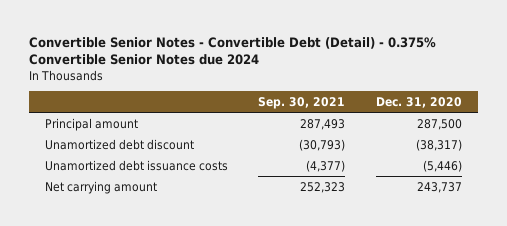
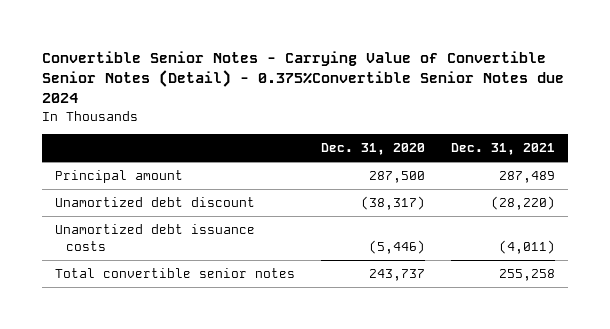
[29,36,437,66] Convertible Senior Notes - Convertible Debt (Detail) - 0.375% Convertible Senior Notes due 2024 -> [42,50,565,104] Convertible Senior Notes - Carrying Value of Convertible Senior Notes (Detail) - 0.375%Convertible Senior Notes due 2024
[258,96,346,109] Sep. 30, 2021 -> none
none -> [450,143,555,156] Dec. 31, 2021
[44,180,157,194] Net carrying amount -> [55,267,296,278] Total convertible senior notes

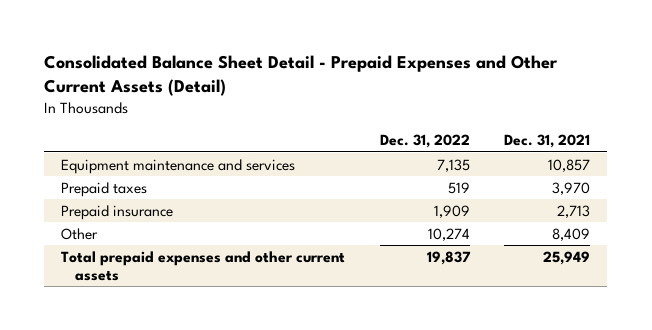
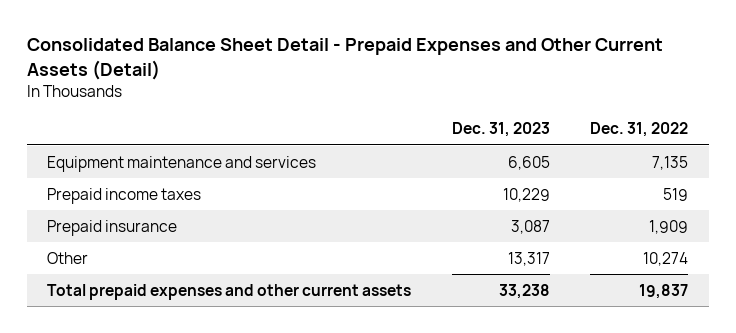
[504,134,591,149] Dec. 31, 2021 -> none
none -> [451,122,550,138] Dec. 31, 2023
[61,181,148,197] Prepaid taxes -> [47,187,202,204] Prepaid income taxes

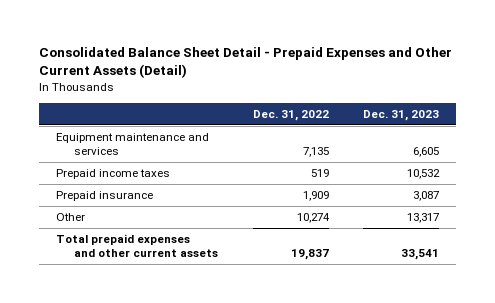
[502,187,550,202] 10,229 -> [407,169,441,180] 10,532
[498,283,550,299] 33,238 -> [401,249,440,261] 33,541

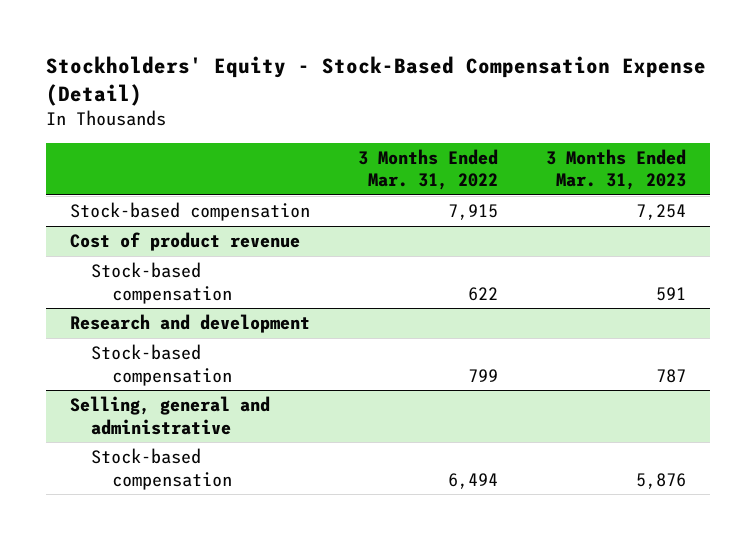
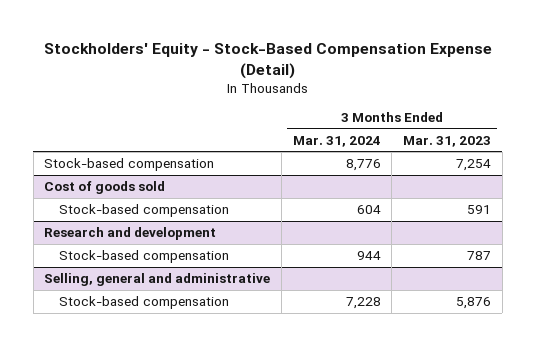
[357,148,498,191] 3 Months Ended Mar. 31, 2022 -> none
none -> [292,135,381,147] Mar. 31, 2024
[69,232,300,252] Cost of product revenue -> [44,181,166,195] Cost of goods sold

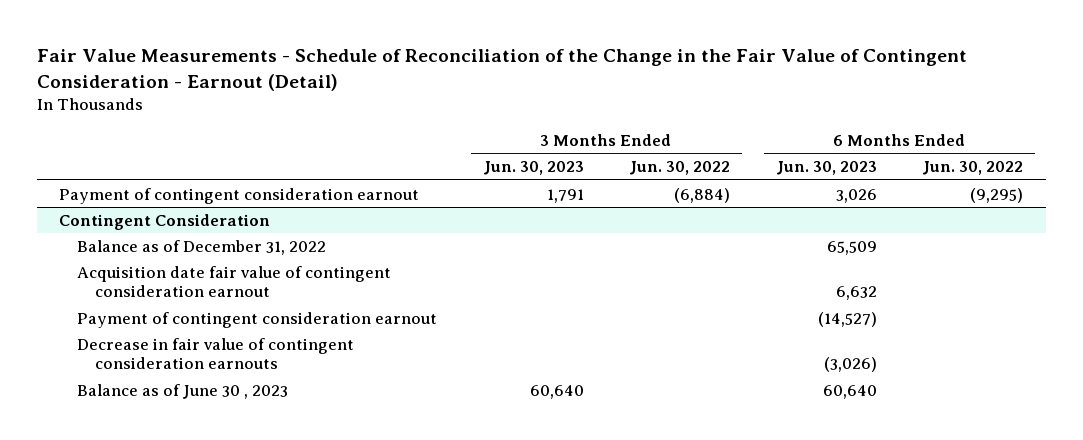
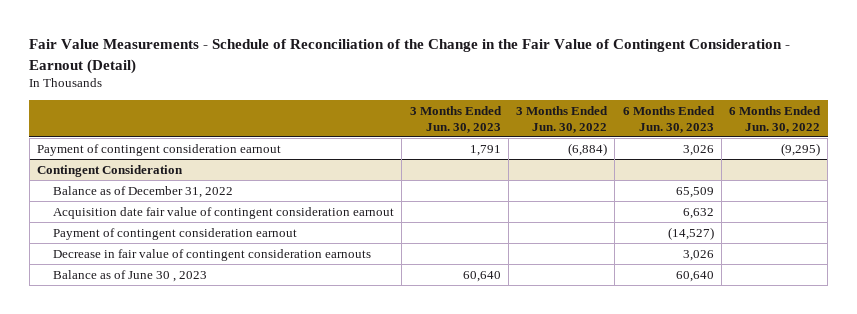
[823,357,877,373] (3,026) -> [682,249,714,261] 3,026

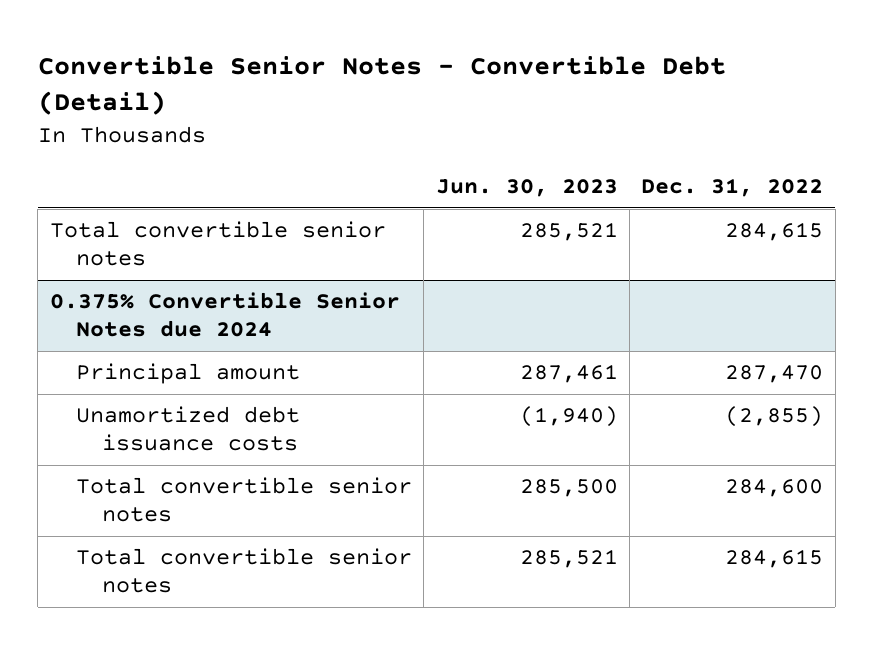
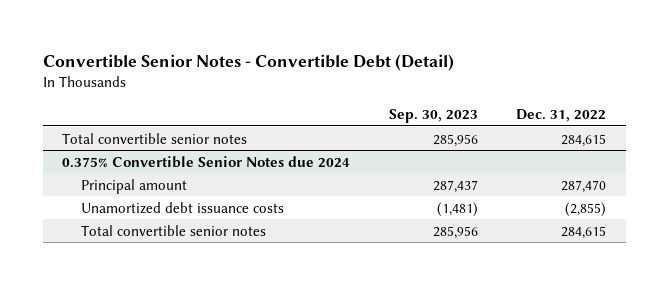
[435,179,618,198] Jun. 30, 2023 -> none
none -> [388,108,478,123] Sep. 30, 2023
[76,477,413,523] Total convertible senior notes -> none

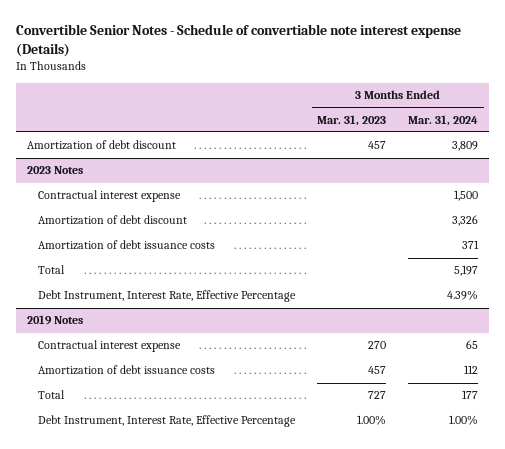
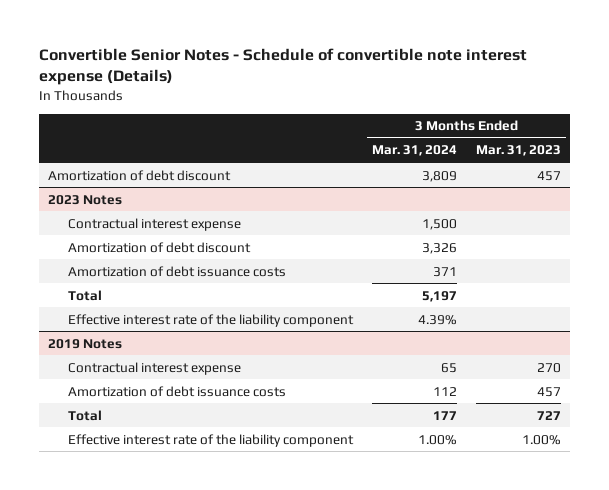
[16,24,462,57] Convertible Senior Notes - Schedule of convertiable note interest expense (Details) -> [38,47,527,86] Convertible Senior Notes - Schedule of convertible note interest expense (Details)
[38,290,297,303] Debt Instrument, Interest Rate, Effective Percentage -> [68,313,355,327] Effective interest rate of the liability component
[38,415,297,428] Debt Instrument, Interest Rate, Effective Percentage -> [68,433,355,447] Effective interest rate of the liability component

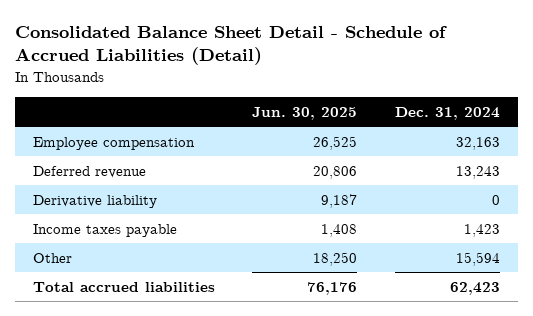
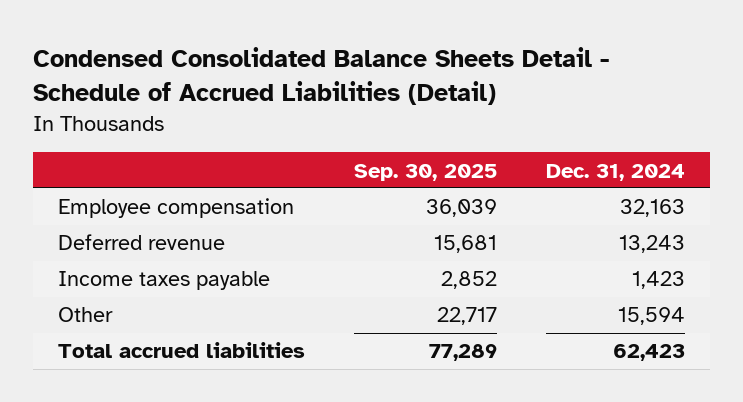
[14,26,447,66] Consolidated Balance Sheet Detail - Schedule of Accrued Liabilities (Detail) -> [33,47,610,106] Condensed Consolidated Balance Sheets Detail - Schedule of Accrued Liabilities (Detail)
[252,106,358,120] Jun. 30, 2025 -> none
none -> [353,163,497,181] Sep. 30, 2025
[33,194,158,208] Derivative liability -> none

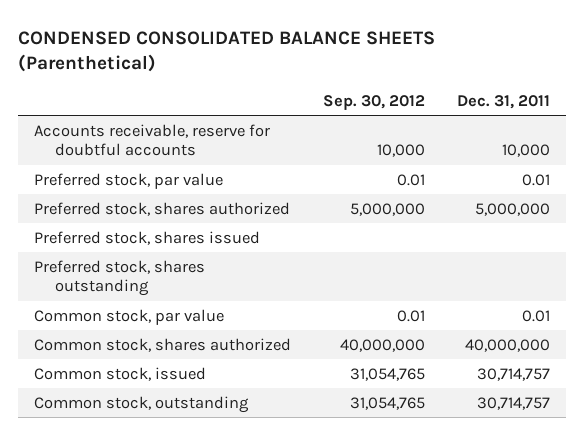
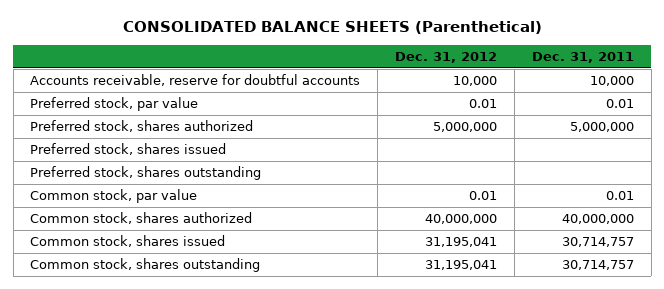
[17,30,435,73] CONDENSED CONSOLIDATED BALANCE SHEETS (Parenthetical) -> [123,21,543,35] CONSOLIDATED BALANCE SHEETS (Parenthetical)
[322,94,425,110] Sep. 30, 2012 -> none
none -> [395,51,498,63] Dec. 31, 2012
[33,366,206,381] Common stock, issued -> [30,234,226,247] Common stock, shares issued
[33,395,249,413] Common stock, outstanding -> [30,257,261,272] Common stock, shares outstanding

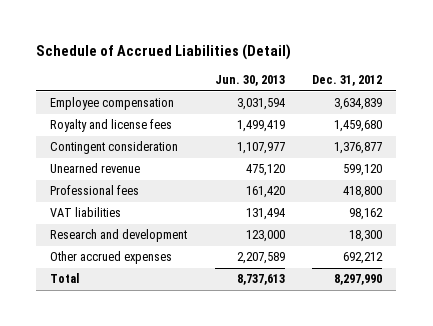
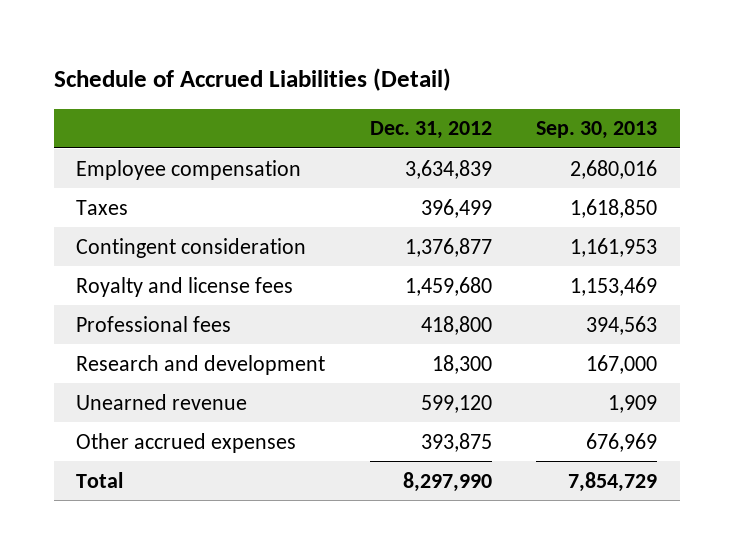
[214,75,285,87] Jun. 30, 2013 -> none
none -> [536,121,658,140] Sep. 30, 2013
none -> [75,199,128,215] Taxes
[50,119,173,133] Royalty and license fees -> [75,276,293,297] Royalty and license fees
[50,207,122,218] VAT liabilities -> none
[50,163,141,174] Unearned revenue -> [75,393,247,410] Unearned revenue
[343,252,384,265] 692,212 -> [420,432,492,452] 393,875

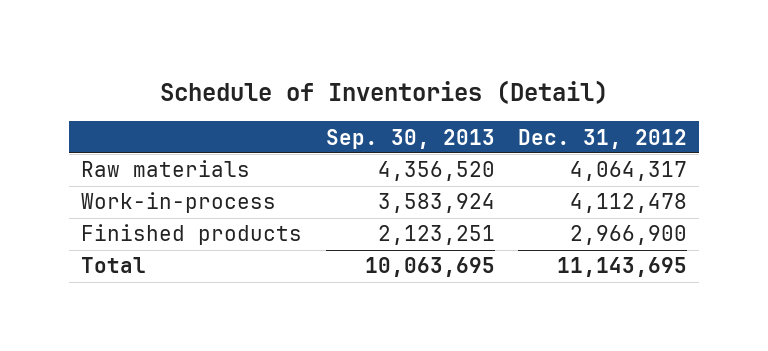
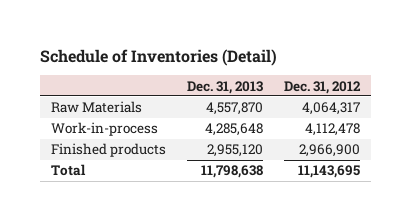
[325,128,495,149] Sep. 30, 2013 -> none
none -> [187,80,264,94] Dec. 31, 2013
[80,160,250,178] Raw materials -> [50,101,142,114] Raw Materials

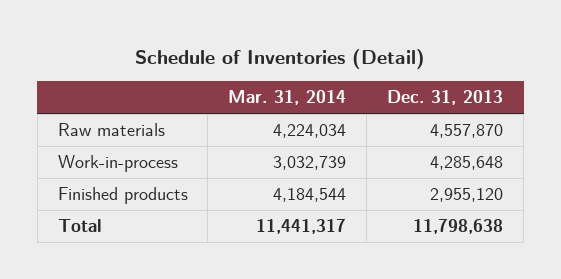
[284,80,362,94] Dec. 31, 2012 -> none
none -> [228,90,347,106] Mar. 31, 2014
[50,101,142,114] Raw Materials -> [57,123,165,137] Raw materials

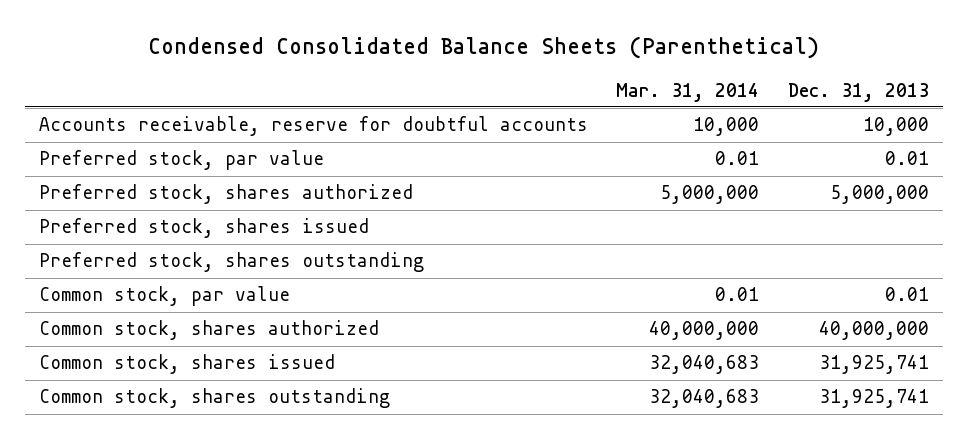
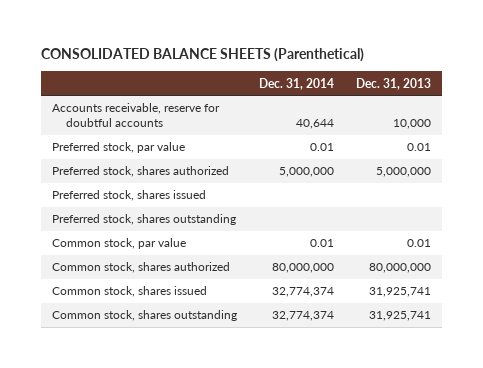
[147,36,819,60] Condensed Consolidated Balance Sheets (Parenthetical) -> [41,48,365,63] CONSOLIDATED BALANCE SHEETS (Parenthetical)
[616,82,760,102] Mar. 31, 2014 -> none
none -> [258,77,334,90] Dec. 31, 2014
[818,321,929,341] 40,000,000 -> [368,263,431,274] 80,000,000

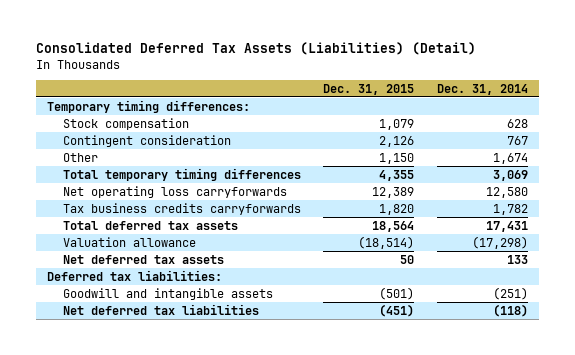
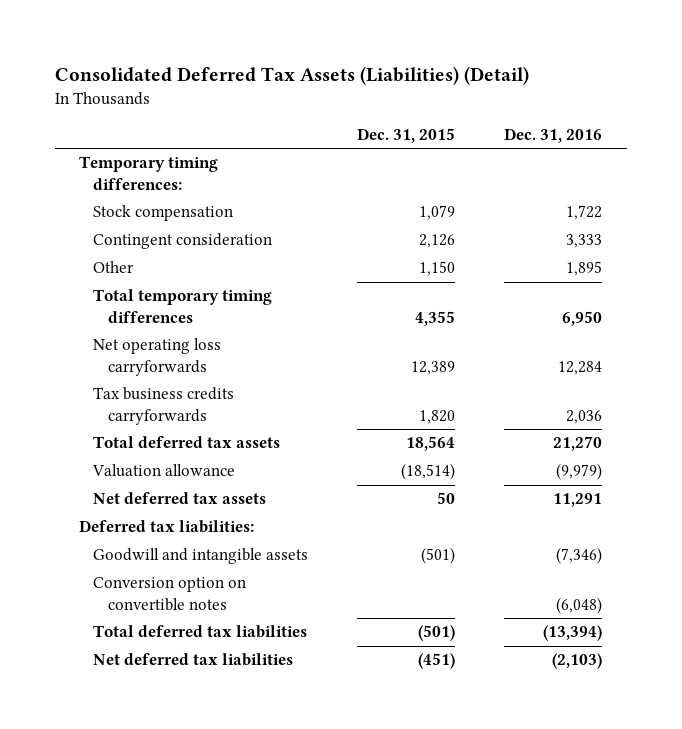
[436,83,528,95] Dec. 31, 2014 -> none
none -> [504,127,603,143] Dec. 31, 2016
none -> [93,577,247,611] Conversion option on convertible notes
none -> [93,625,308,639] Total deferred tax liabilities

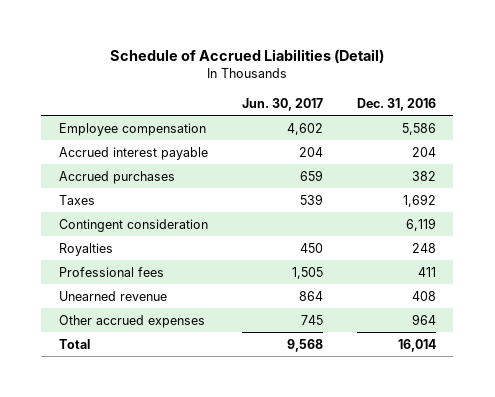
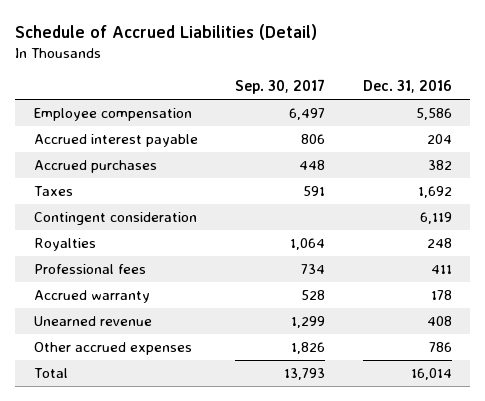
[241,97,323,111] Jun. 30, 2017 -> none
none -> [235,78,326,94] Sep. 30, 2017
none -> [33,290,150,304] Accrued warranty
[412,313,437,325] 964 -> [428,342,452,353] 786

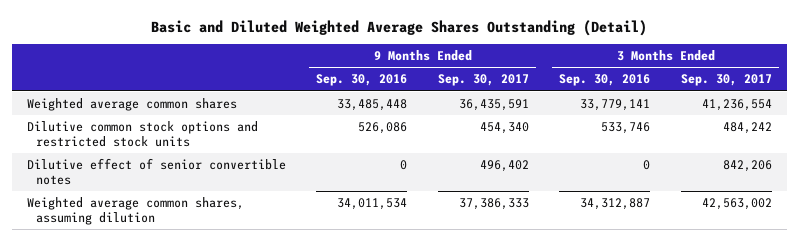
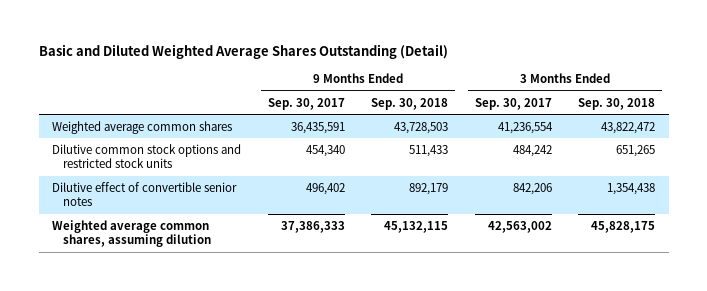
[316,74,408,87] Sep. 30, 2016 -> none
[559,74,651,87] Sep. 30, 2016 -> none
none -> [371,97,449,110] Sep. 30, 2018
none -> [578,97,656,110] Sep. 30, 2018
[26,158,286,186] Dilutive effect of senior convertible notes -> [52,181,238,207] Dilutive effect of convertible senior notes

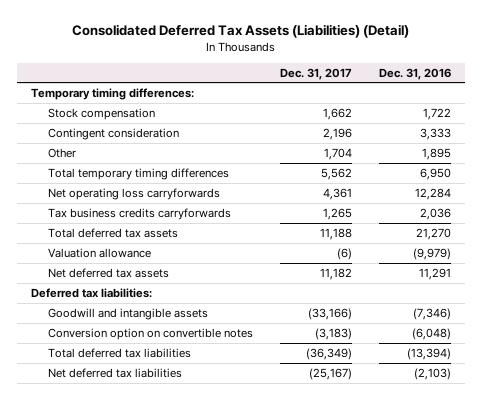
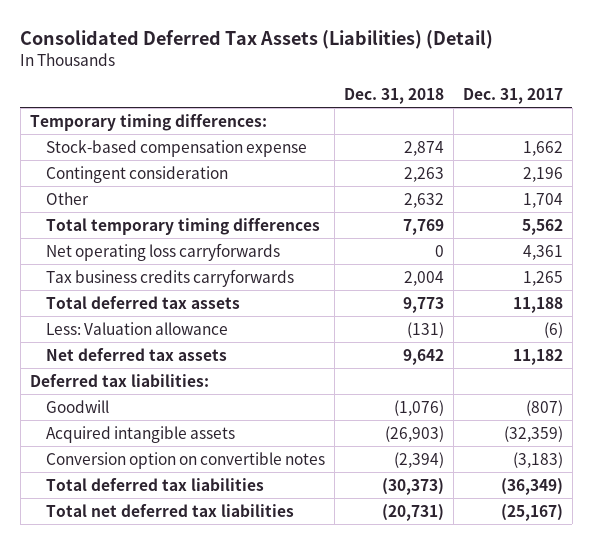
[379,67,452,80] Dec. 31, 2016 -> none
none -> [343,87,444,104] Dec. 31, 2018
[47,108,155,121] Stock compensation -> [45,139,307,157] Stock-based compensation expense
[47,248,151,259] Valuation allowance -> [45,321,228,335] Less: Valuation allowance
[47,308,208,321] Goodwill and intangible assets -> [45,399,109,413] Goodwill
[307,308,352,321] (33,166) -> [525,399,563,416] (807)
none -> [45,425,235,443] Acquired intangible assets
[47,368,182,379] Net deferred tax liabilities -> [45,503,294,517] Total net deferred tax liabilities

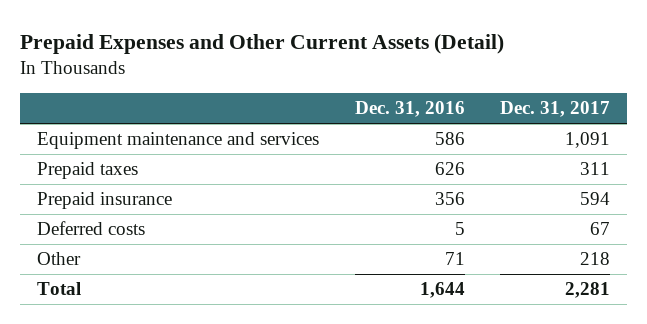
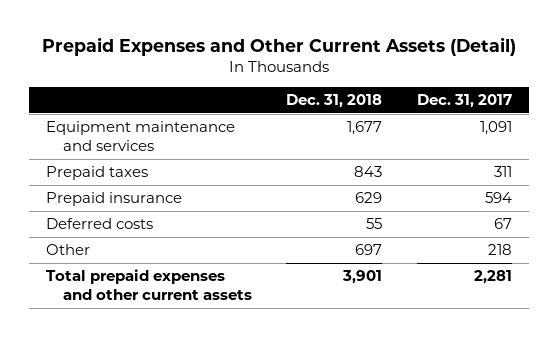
[354,101,465,118] Dec. 31, 2016 -> none
none -> [286,94,383,109] Dec. 31, 2018
[37,282,82,296] Total -> [45,269,252,301] Total prepaid expenses and other current assets

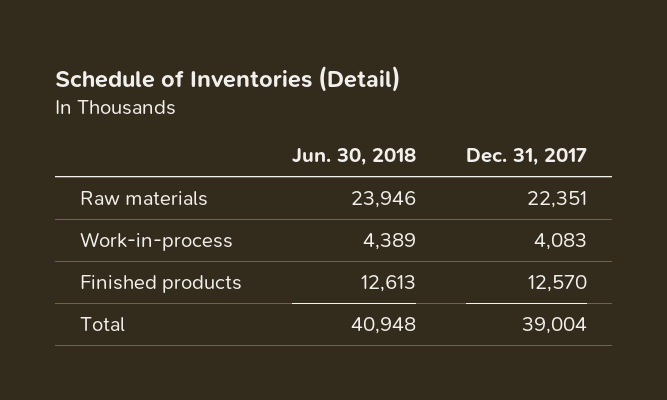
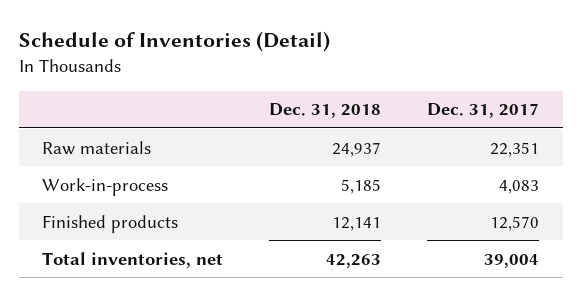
[292,148,417,167] Jun. 30, 2018 -> none
none -> [269,103,382,119] Dec. 31, 2018
[80,316,126,332] Total -> [41,251,223,268] Total inventories, net

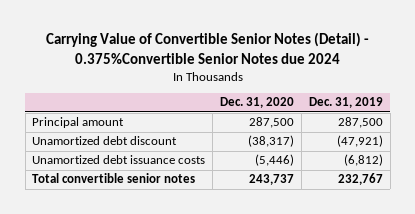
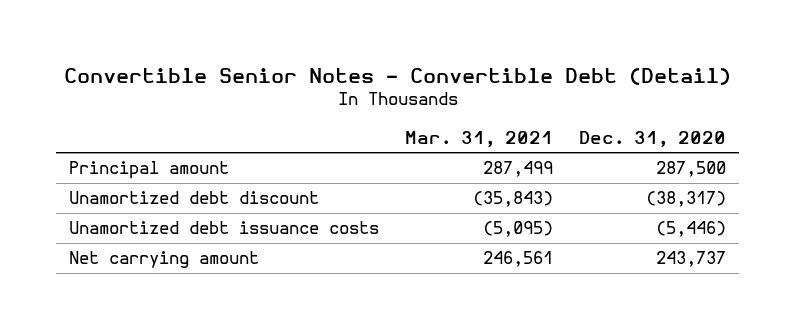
[45,32,369,64] Carrying Value of Convertible Senior Notes (Detail) - 0.375%Convertible Senior Notes due 2024 -> [63,67,731,85] Convertible Senior Notes - Convertible Debt (Detail)
[308,97,383,109] Dec. 31, 2019 -> none
none -> [405,130,554,147] Mar. 31, 2021
[32,173,196,184] Total convertible senior notes -> [69,251,260,269] Net carrying amount

